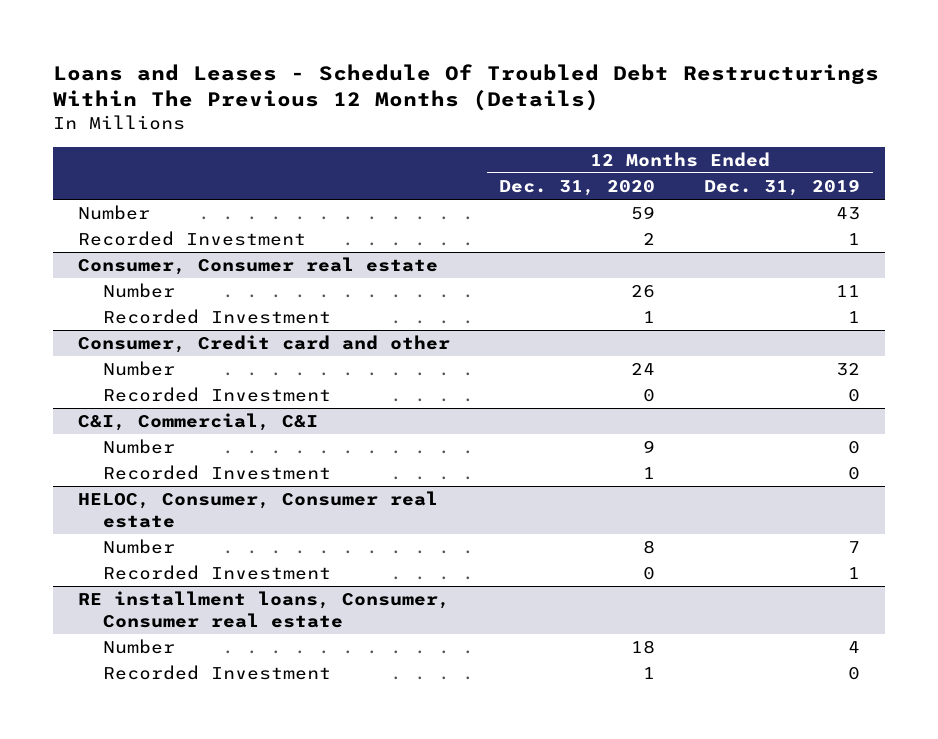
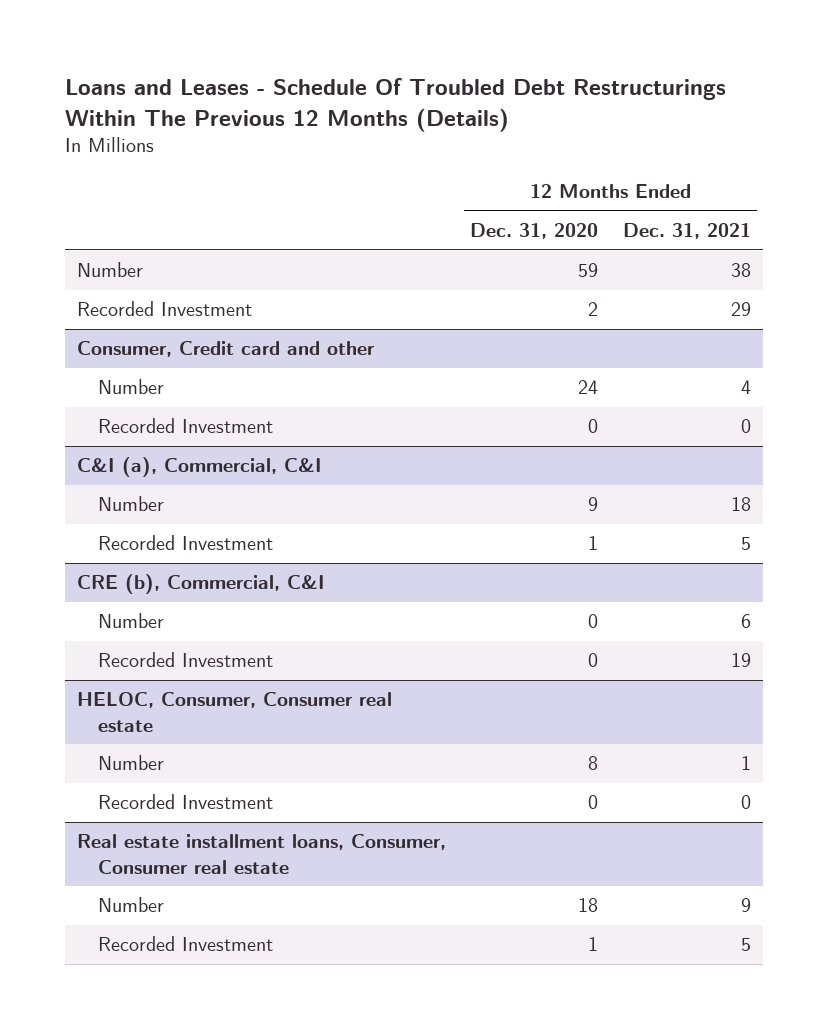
[704,179,861,197] Dec. 31, 2019 -> none
none -> [622,222,751,239] Dec. 31, 2021
[77,257,438,276] Consumer, Consumer real estate -> none
[102,283,175,299] Number -> none
[102,309,331,325] Recorded Investment -> none
[77,413,318,432] C&I, Commercial, C&I -> [76,457,322,478] C&I (a), Commercial, C&I
none -> [76,574,325,595] CRE (b), Commercial, C&I
none -> [98,613,165,629] Number
none -> [98,652,274,668] Recorded Investment
[77,591,450,628] RE installment loans, Consumer, Consumer real estate -> [76,834,446,874] Real estate installment loans, Consumer, Consumer real estate

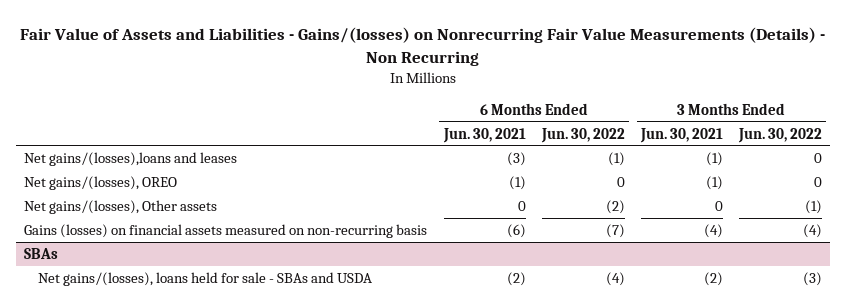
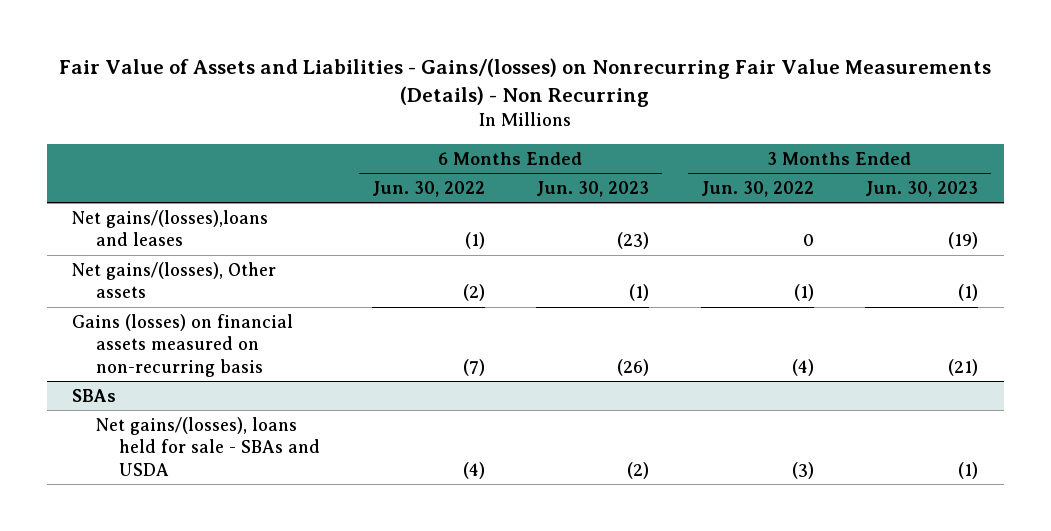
[442,127,526,143] Jun. 30, 2021 -> none
[639,127,723,143] Jun. 30, 2021 -> none
none -> [536,180,650,197] Jun. 30, 2023
none -> [865,180,979,197] Jun. 30, 2023
[24,175,178,190] Net gains/(losses), OREO -> none

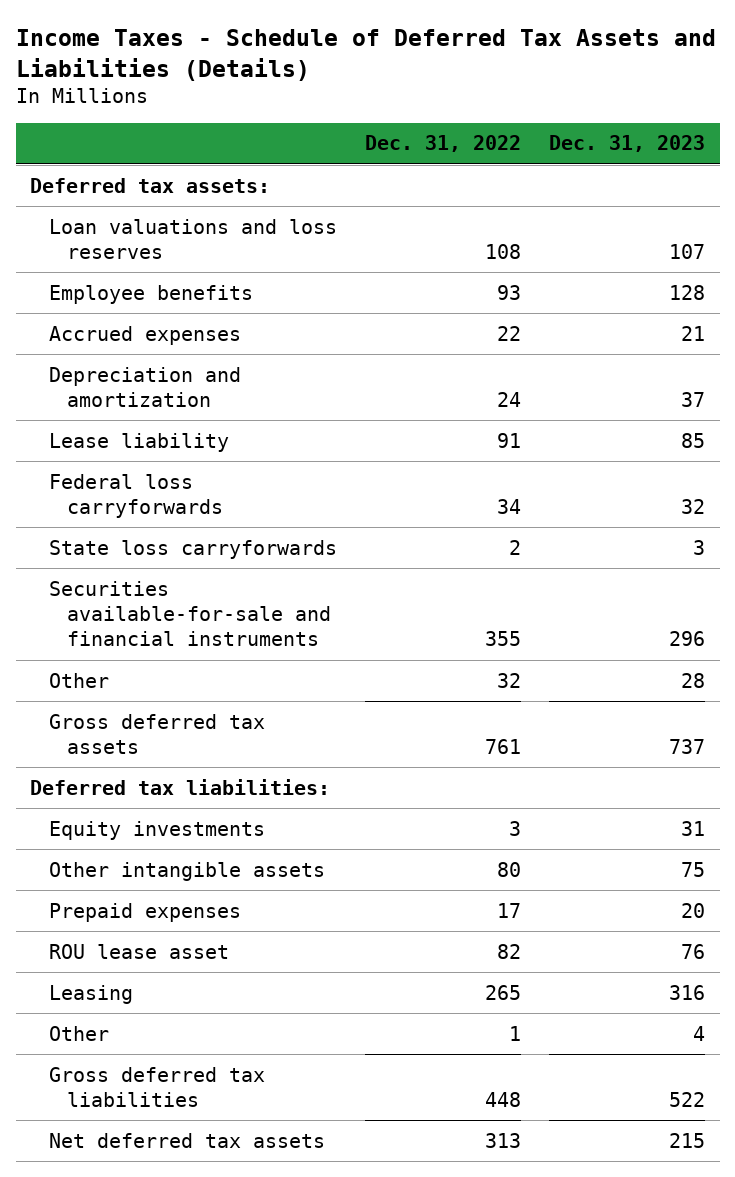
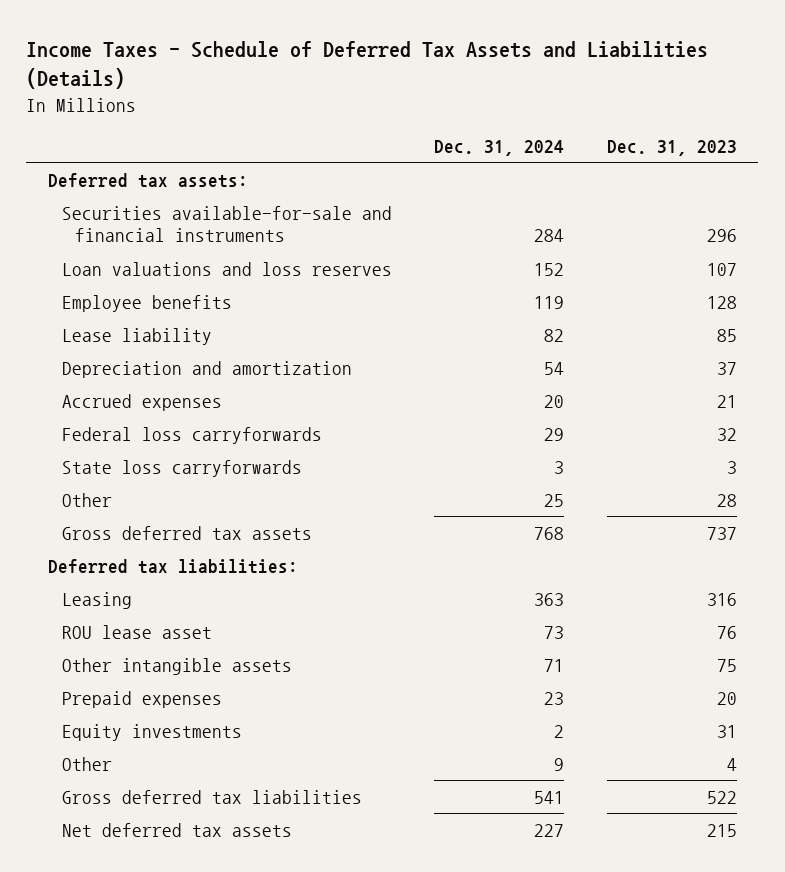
[364,135,521,153] Dec. 31, 2022 -> none
none -> [434,139,565,156] Dec. 31, 2024
[48,580,332,647] Securities available-for-sale and financial instruments -> [61,205,392,243] Securities available-for-sale and financial instruments
[48,366,241,408] Depreciation and amortization -> [61,360,352,378] Depreciation and amortization
[48,325,241,345] Accrued expenses -> [61,393,222,411] Accrued expenses
[48,984,133,1004] Leasing -> [61,591,132,609] Leasing
[48,943,229,959] ROU lease asset -> [61,624,212,639] ROU lease asset
[48,820,265,840] Equity investments -> [61,723,242,741] Equity investments

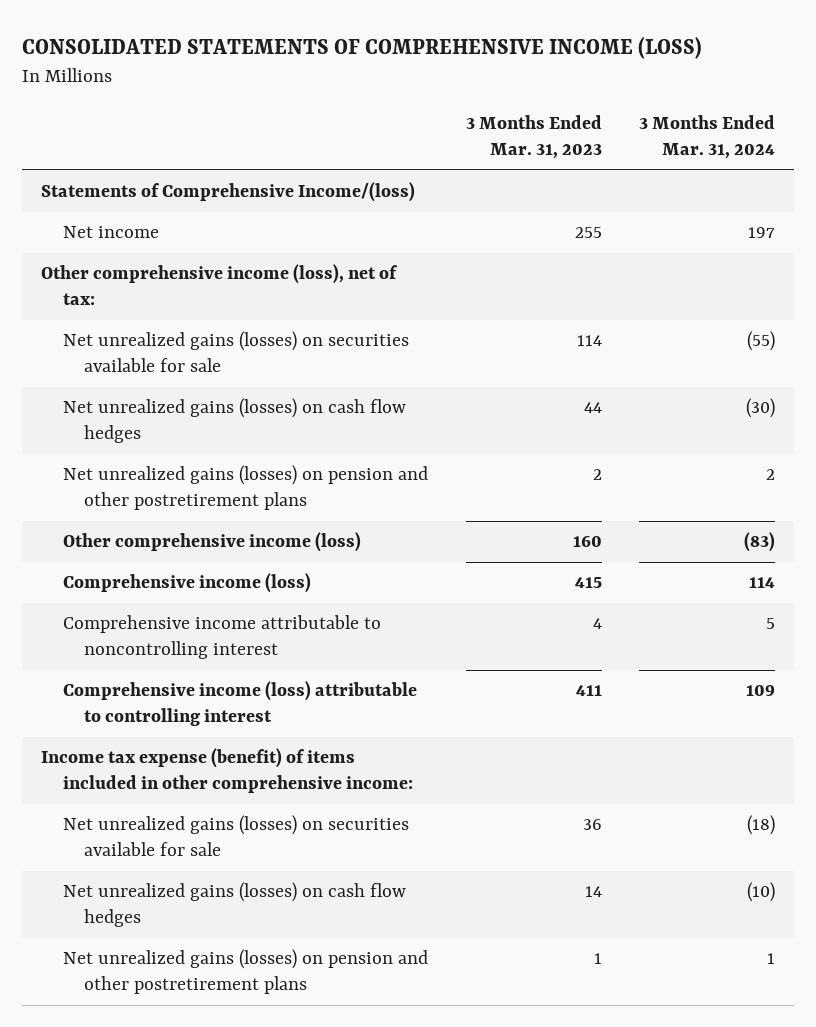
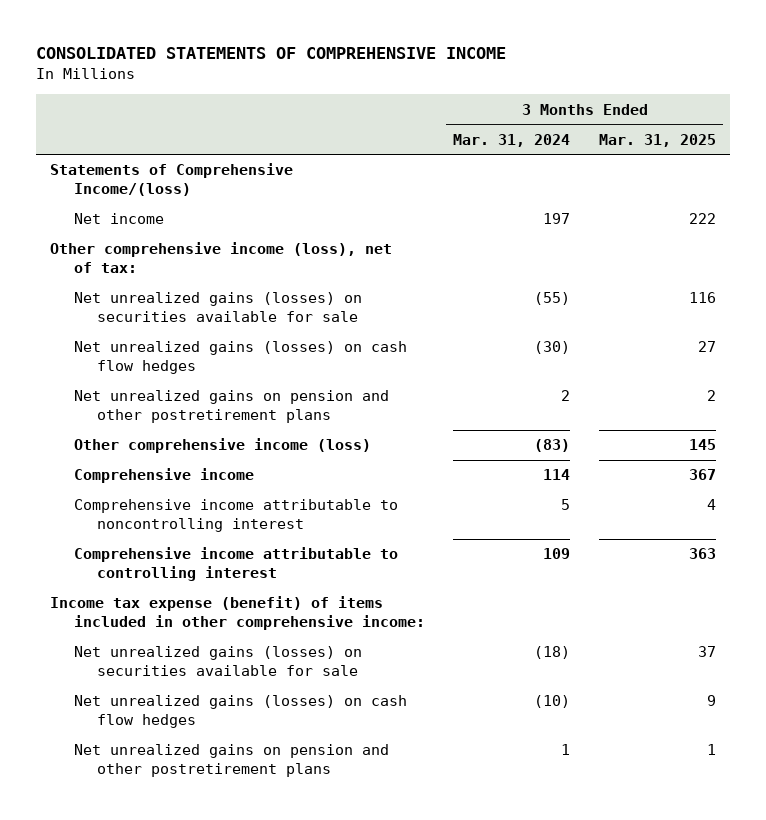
[21,36,702,59] CONSOLIDATED STATEMENTS OF COMPREHENSIVE INCOME (LOSS) -> [35,47,506,60] CONSOLIDATED STATEMENTS OF COMPREHENSIVE INCOME
[465,115,602,159] 3 Months Ended Mar. 31, 2023 -> none
none -> [598,133,716,147] Mar. 31, 2025
[62,465,428,511] Net unrealized gains (losses) on pension and other postretirement plans -> [73,390,389,424] Net unrealized gains on pension and other postretirement plans
[62,573,311,594] Comprehensive income (loss) -> [73,468,254,484] Comprehensive income
[62,681,417,727] Comprehensive income (loss) attributable to controlling interest -> [73,547,398,582] Comprehensive income attributable to controlling interest
[62,949,428,995] Net unrealized gains (losses) on pension and other postretirement plans -> [73,744,389,778] Net unrealized gains on pension and other postretirement plans

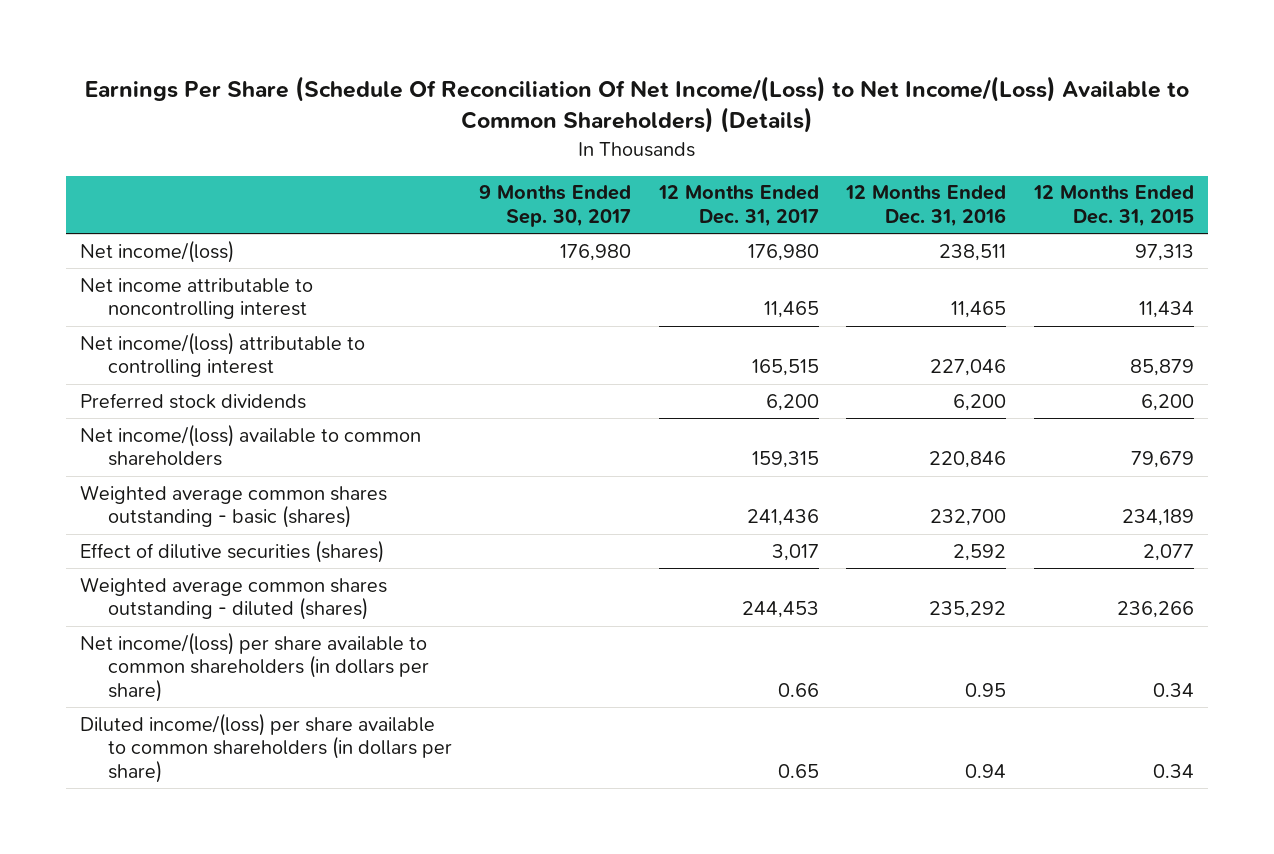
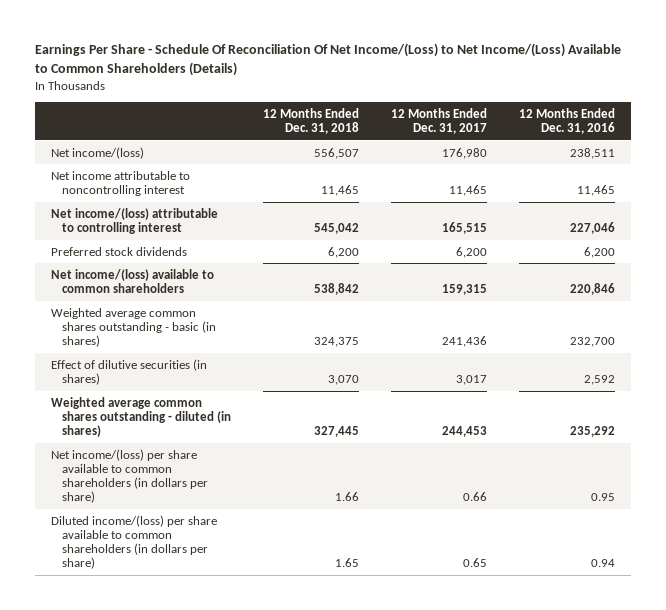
[84,76,1189,134] Earnings Per Share (Schedule Of Reconciliation Of Net Income/(Loss) to Net Income/(Loss) Available to Common Shareholders) (Details) -> [34,42,621,77] Earnings Per Share - Schedule Of Reconciliation Of Net Income/(Loss) to Net Income/(Loss) Available to Common Shareholders (Details)
[479,185,632,227] 9 Months Ended Sep. 30, 2017 -> none
[1032,185,1194,227] 12 Months Ended Dec. 31, 2015 -> none
none -> [262,107,359,134] 12 Months Ended Dec. 31, 2018
[79,484,387,529] Weighted average common shares outstanding - basic (shares) -> [50,307,216,348] Weighted average common shares outstanding - basic (in shares)
[79,539,384,563] Effect of dilutive securities (shares) -> [50,358,207,385] Effect of dilutive securities (in shares)
[79,576,387,621] Weighted average common shares outstanding - diluted (shares) -> [50,396,231,438] Weighted average common shares outstanding - diluted (in shares)

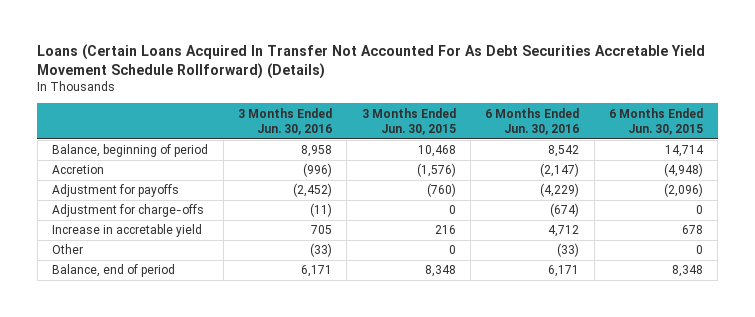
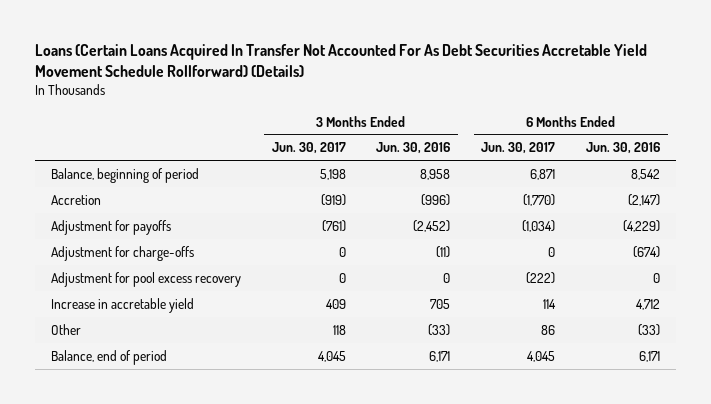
[361,107,456,136] 3 Months Ended Jun. 30, 2015 -> none
[609,107,704,136] 6 Months Ended Jun. 30, 2015 -> none
none -> [271,142,346,155] Jun. 30, 2017
none -> [481,142,556,155] Jun. 30, 2017
none -> [50,271,241,287] Adjustment for pool excess recovery

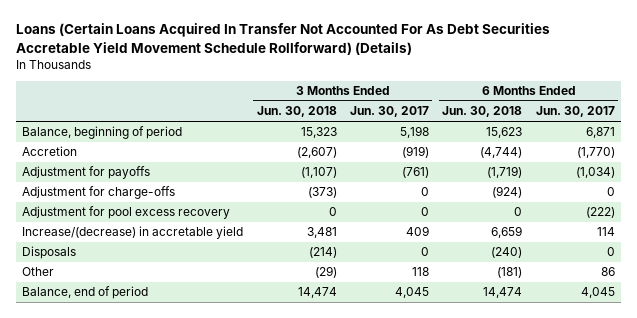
[376,142,451,155] Jun. 30, 2016 -> none
[586,142,661,155] Jun. 30, 2016 -> none
none -> [256,106,337,118] Jun. 30, 2018
none -> [442,106,523,118] Jun. 30, 2018
[50,297,194,313] Increase in accretable yield -> [22,226,244,240] Increase/(decrease) in accretable yield
none -> [22,246,77,260] Disposals

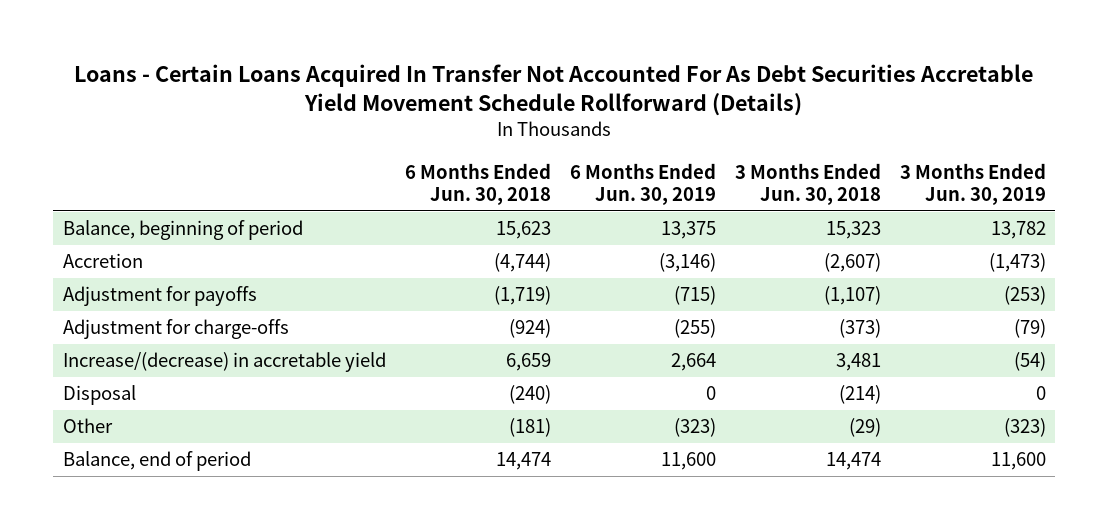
[15,23,550,55] Loans (Certain Loans Acquired In Transfer Not Accounted For As Debt Securities Accretable Yield Movement Schedule Rollforward) (Details) -> [74,64,1034,117] Loans - Certain Loans Acquired In Transfer Not Accounted For As Debt Securities Accretable Yield Movement Schedule Rollforward (Details)
[350,106,430,118] Jun. 30, 2017 -> none
[535,106,615,118] Jun. 30, 2017 -> none
none -> [569,162,716,205] 6 Months Ended Jun. 30, 2019
none -> [899,162,1046,205] 3 Months Ended Jun. 30, 2019
[22,206,231,220] Adjustment for pool excess recovery -> none
[22,246,77,260] Disposals -> [62,385,136,406] Disposal

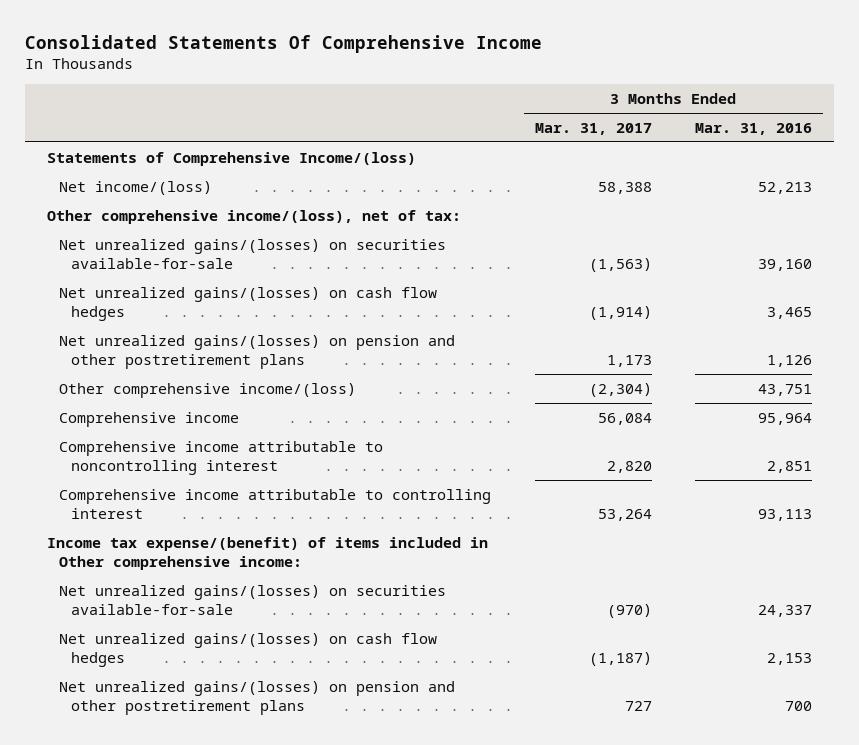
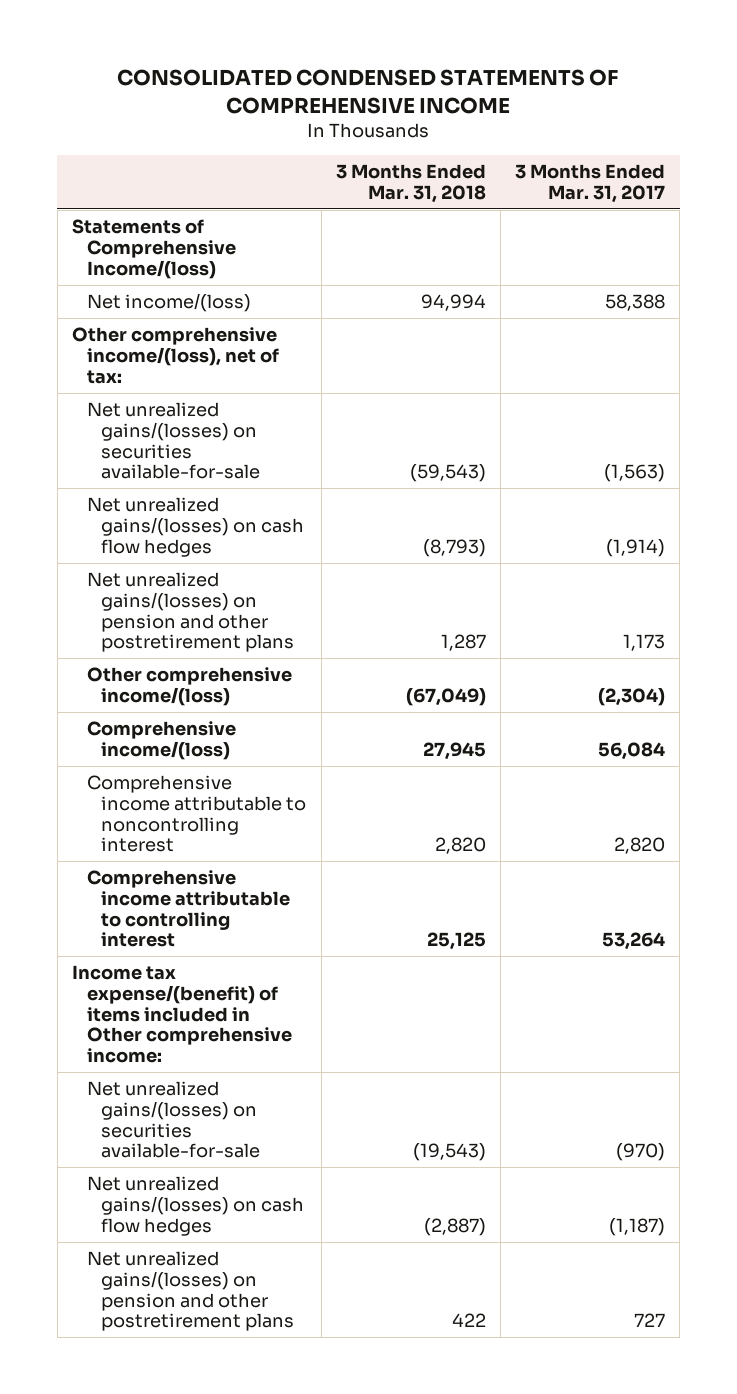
[25,34,543,53] Consolidated Statements Of Comprehensive Income -> [117,68,619,114] CONSOLIDATED CONDENSED STATEMENTS OF COMPREHENSIVE INCOME
[695,122,813,135] Mar. 31, 2016 -> none
none -> [335,163,486,203] 3 Months Ended Mar. 31, 2018
[59,411,240,427] Comprehensive income -> [86,721,236,760] Comprehensive income/(loss)

